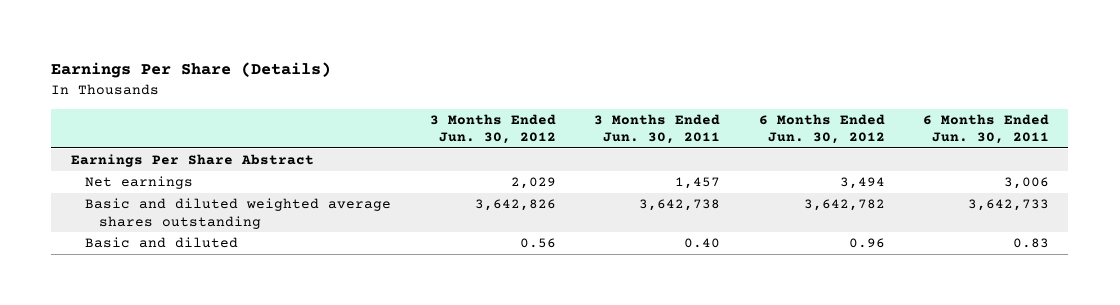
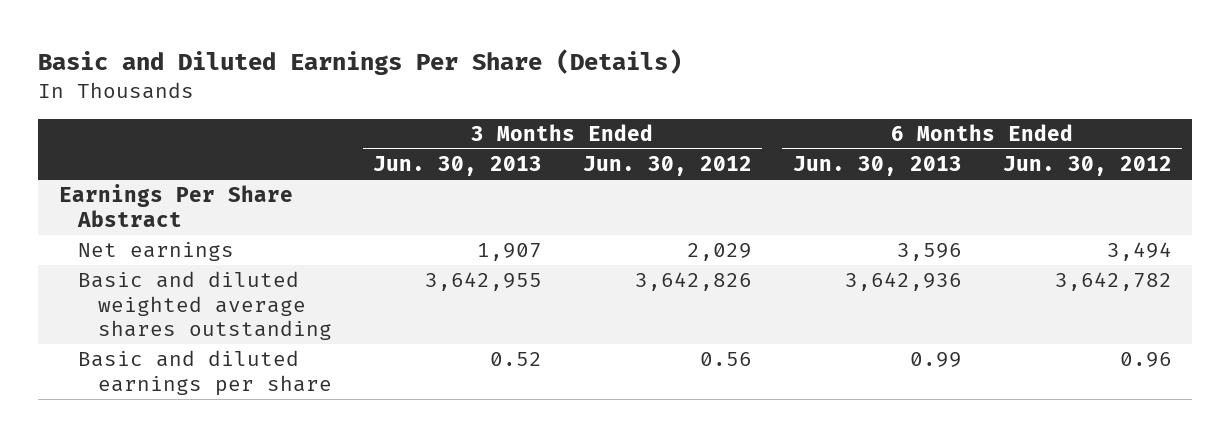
[51,62,332,79] Earnings Per Share (Details) -> [38,49,683,76] Basic and Diluted Earnings Per Share (Details)
[594,113,721,145] 3 Months Ended Jun. 30, 2011 -> none
[923,113,1050,145] 6 Months Ended Jun. 30, 2011 -> none
none -> [372,156,542,177] Jun. 30, 2013
none -> [792,156,962,177] Jun. 30, 2013
[84,237,238,249] Basic and diluted -> [78,350,332,396] Basic and diluted earnings per share

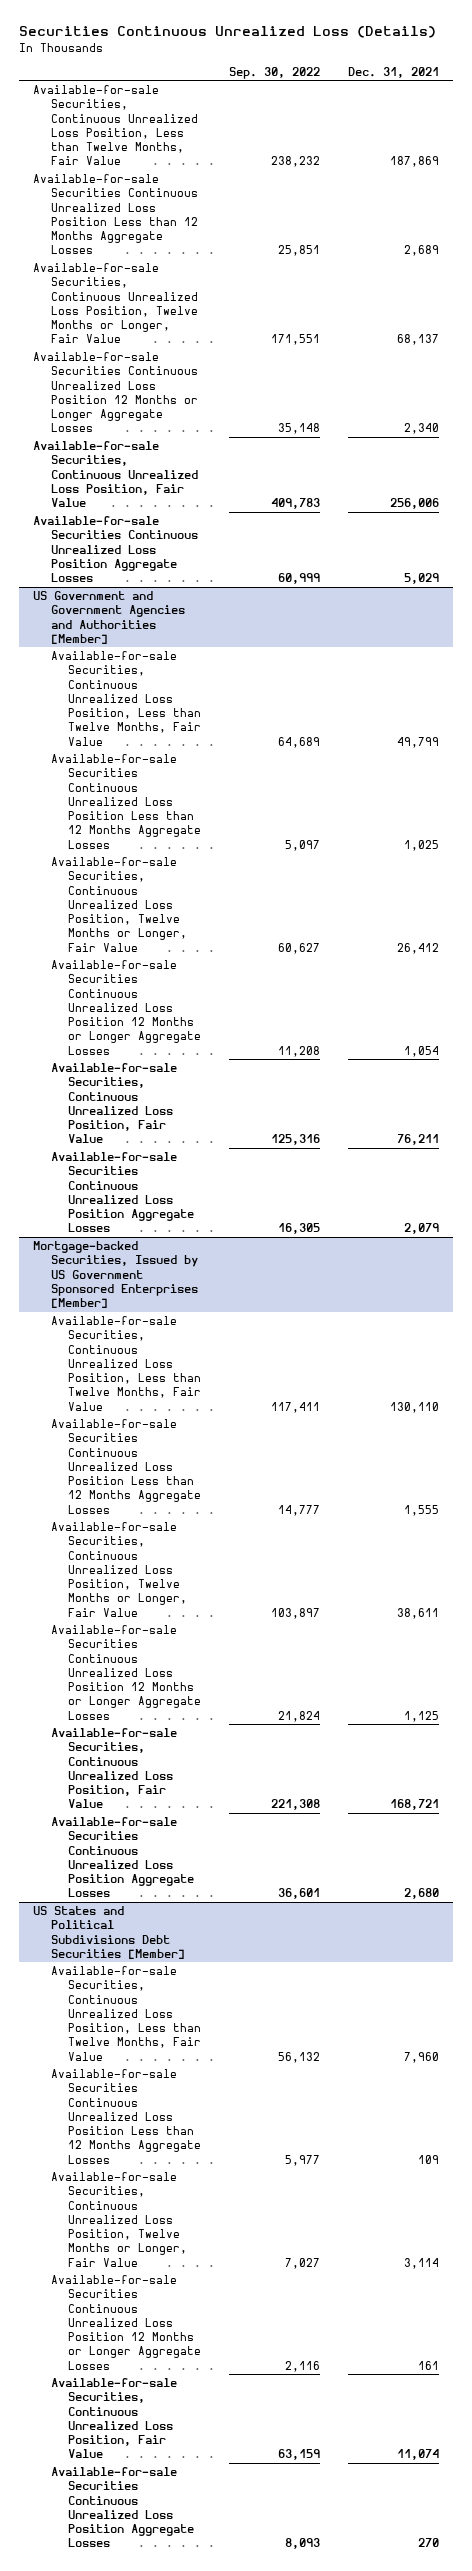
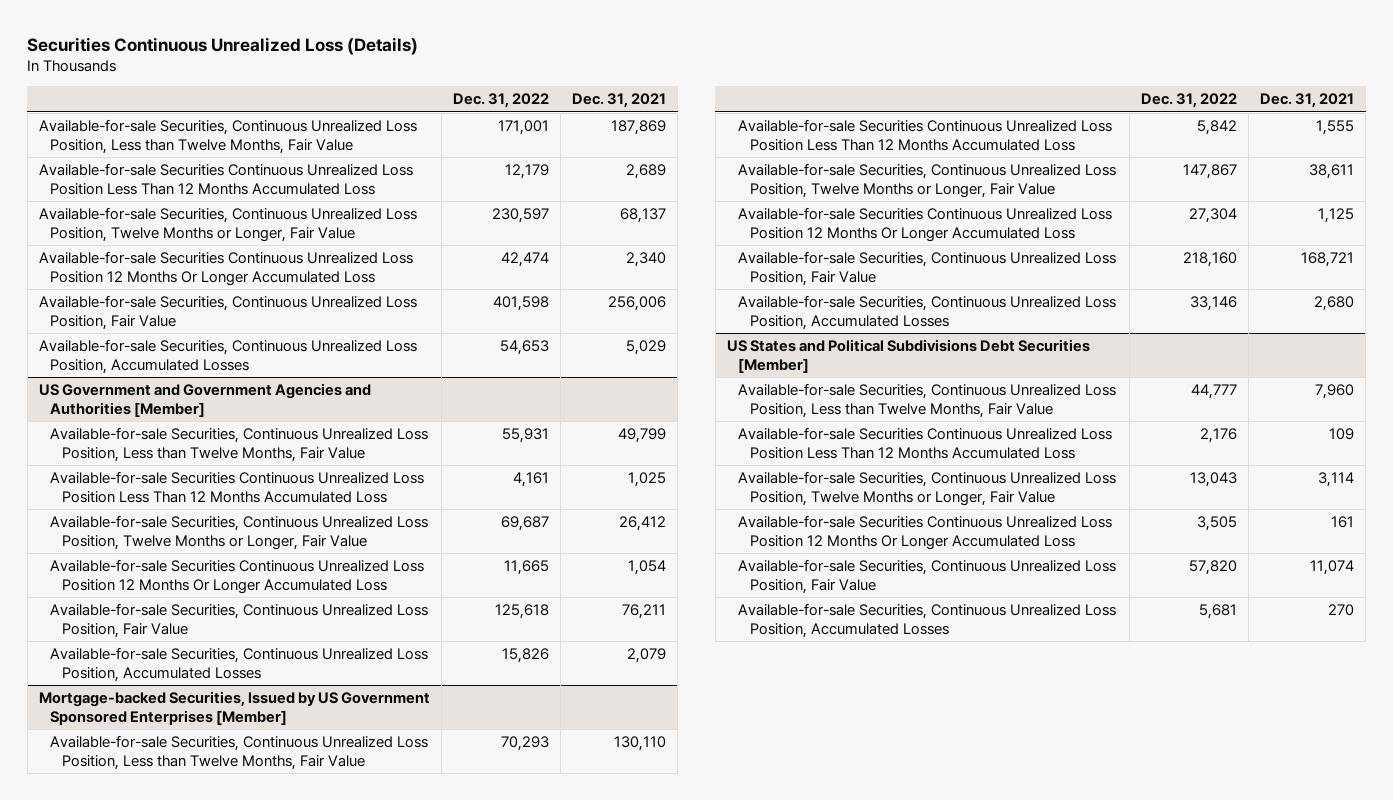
[229,66,321,79] Sep. 30, 2022 -> none
none -> [452,93,549,109] Dec. 31, 2022
[33,173,198,255] Available-for-sale Securities Continuous Unrealized Loss Position Less than 12 Months Aggregate Losses -> [38,163,413,195] Available-for-sale Securities Continuous Unrealized Loss Position Less Than 12 Months Accumulated Loss
[33,351,198,433] Available-for-sale Securities Continuous Unrealized Loss Position 12 Months or Longer Aggregate Losses -> [38,251,413,286] Available-for-sale Securities Continuous Unrealized Loss Position 12 Months Or Longer Accumulated Loss
[33,515,198,583] Available-for-sale Securities Continuous Unrealized Loss Position Aggregate Losses -> [38,339,417,374] Available-for-sale Securities, Continuous Unrealized Loss Position, Accumulated Losses
[50,753,202,849] Available-for-sale Securities Continuous Unrealized Loss Position Less than 12 Months Aggregate Losses -> [50,471,425,503] Available-for-sale Securities Continuous Unrealized Loss Position Less Than 12 Months Accumulated Loss
[50,959,202,1055] Available-for-sale Securities Continuous Unrealized Loss Position 12 Months or Longer Aggregate Losses -> [50,559,425,594] Available-for-sale Securities Continuous Unrealized Loss Position 12 Months Or Longer Accumulated Loss
[50,1151,195,1233] Available-for-sale Securities Continuous Unrealized Loss Position Aggregate Losses -> [50,647,429,682] Available-for-sale Securities, Continuous Unrealized Loss Position, Accumulated Losses
[50,1418,202,1514] Available-for-sale Securities Continuous Unrealized Loss Position Less than 12 Months Aggregate Losses -> [738,119,1113,151] Available-for-sale Securities Continuous Unrealized Loss Position Less Than 12 Months Accumulated Loss
[50,1624,202,1720] Available-for-sale Securities Continuous Unrealized Loss Position 12 Months or Longer Aggregate Losses -> [738,207,1113,242] Available-for-sale Securities Continuous Unrealized Loss Position 12 Months Or Longer Accumulated Loss
[50,1816,195,1898] Available-for-sale Securities Continuous Unrealized Loss Position Aggregate Losses -> [738,295,1117,330] Available-for-sale Securities, Continuous Unrealized Loss Position, Accumulated Losses
[50,2068,202,2164] Available-for-sale Securities Continuous Unrealized Loss Position Less than 12 Months Aggregate Losses -> [738,427,1113,459] Available-for-sale Securities Continuous Unrealized Loss Position Less Than 12 Months Accumulated Loss
[50,2274,202,2370] Available-for-sale Securities Continuous Unrealized Loss Position 12 Months or Longer Aggregate Losses -> [738,515,1113,550] Available-for-sale Securities Continuous Unrealized Loss Position 12 Months Or Longer Accumulated Loss
[50,2466,195,2548] Available-for-sale Securities Continuous Unrealized Loss Position Aggregate Losses -> [738,603,1117,638] Available-for-sale Securities, Continuous Unrealized Loss Position, Accumulated Losses

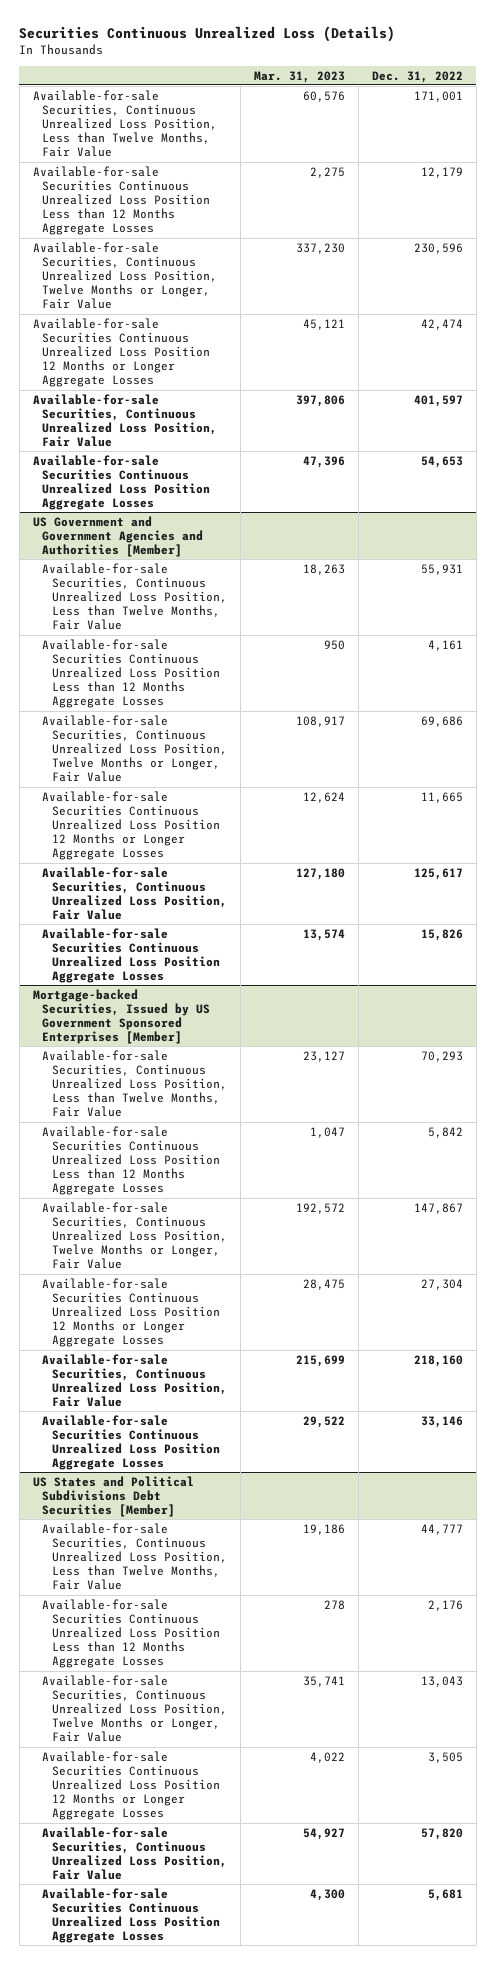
[571,93,666,109] Dec. 31, 2021 -> none
none -> [253,70,345,83] Mar. 31, 2023
[38,163,413,195] Available-for-sale Securities Continuous Unrealized Loss Position Less Than 12 Months Accumulated Loss -> [32,165,211,236] Available-for-sale Securities Continuous Unrealized Loss Position Less than 12 Months Aggregate Losses
[491,208,549,224] 230,597 -> [413,242,463,254] 230,596
[38,251,413,286] Available-for-sale Securities Continuous Unrealized Loss Position 12 Months Or Longer Accumulated Loss -> [32,317,211,388] Available-for-sale Securities Continuous Unrealized Loss Position 12 Months or Longer Aggregate Losses
[492,296,549,312] 401,598 -> [413,394,463,407] 401,597
[38,339,417,374] Available-for-sale Securities, Continuous Unrealized Loss Position, Accumulated Losses -> [32,454,211,511] Available-for-sale Securities Continuous Unrealized Loss Position Aggregate Losses
[50,471,425,503] Available-for-sale Securities Continuous Unrealized Loss Position Less Than 12 Months Accumulated Loss -> [42,638,220,709] Available-for-sale Securities Continuous Unrealized Loss Position Less than 12 Months Aggregate Losses
[500,516,549,532] 69,687 -> [420,715,463,727] 69,686
[50,559,425,594] Available-for-sale Securities Continuous Unrealized Loss Position 12 Months Or Longer Accumulated Loss -> [42,790,220,861] Available-for-sale Securities Continuous Unrealized Loss Position 12 Months or Longer Aggregate Losses
[494,604,549,620] 125,618 -> [413,867,463,880] 125,617
[50,647,429,682] Available-for-sale Securities, Continuous Unrealized Loss Position, Accumulated Losses -> [42,927,220,984] Available-for-sale Securities Continuous Unrealized Loss Position Aggregate Losses
[738,119,1113,151] Available-for-sale Securities Continuous Unrealized Loss Position Less Than 12 Months Accumulated Loss -> [42,1125,220,1196] Available-for-sale Securities Continuous Unrealized Loss Position Less than 12 Months Aggregate Losses
[738,207,1113,242] Available-for-sale Securities Continuous Unrealized Loss Position 12 Months Or Longer Accumulated Loss -> [42,1277,220,1348] Available-for-sale Securities Continuous Unrealized Loss Position 12 Months or Longer Aggregate Losses
[738,295,1117,330] Available-for-sale Securities, Continuous Unrealized Loss Position, Accumulated Losses -> [42,1414,220,1471] Available-for-sale Securities Continuous Unrealized Loss Position Aggregate Losses
[738,427,1113,459] Available-for-sale Securities Continuous Unrealized Loss Position Less Than 12 Months Accumulated Loss -> [42,1598,220,1669] Available-for-sale Securities Continuous Unrealized Loss Position Less than 12 Months Aggregate Losses
[738,515,1113,550] Available-for-sale Securities Continuous Unrealized Loss Position 12 Months Or Longer Accumulated Loss -> [42,1750,220,1821] Available-for-sale Securities Continuous Unrealized Loss Position 12 Months or Longer Aggregate Losses
[738,603,1117,638] Available-for-sale Securities, Continuous Unrealized Loss Position, Accumulated Losses -> [42,1887,220,1944] Available-for-sale Securities Continuous Unrealized Loss Position Aggregate Losses

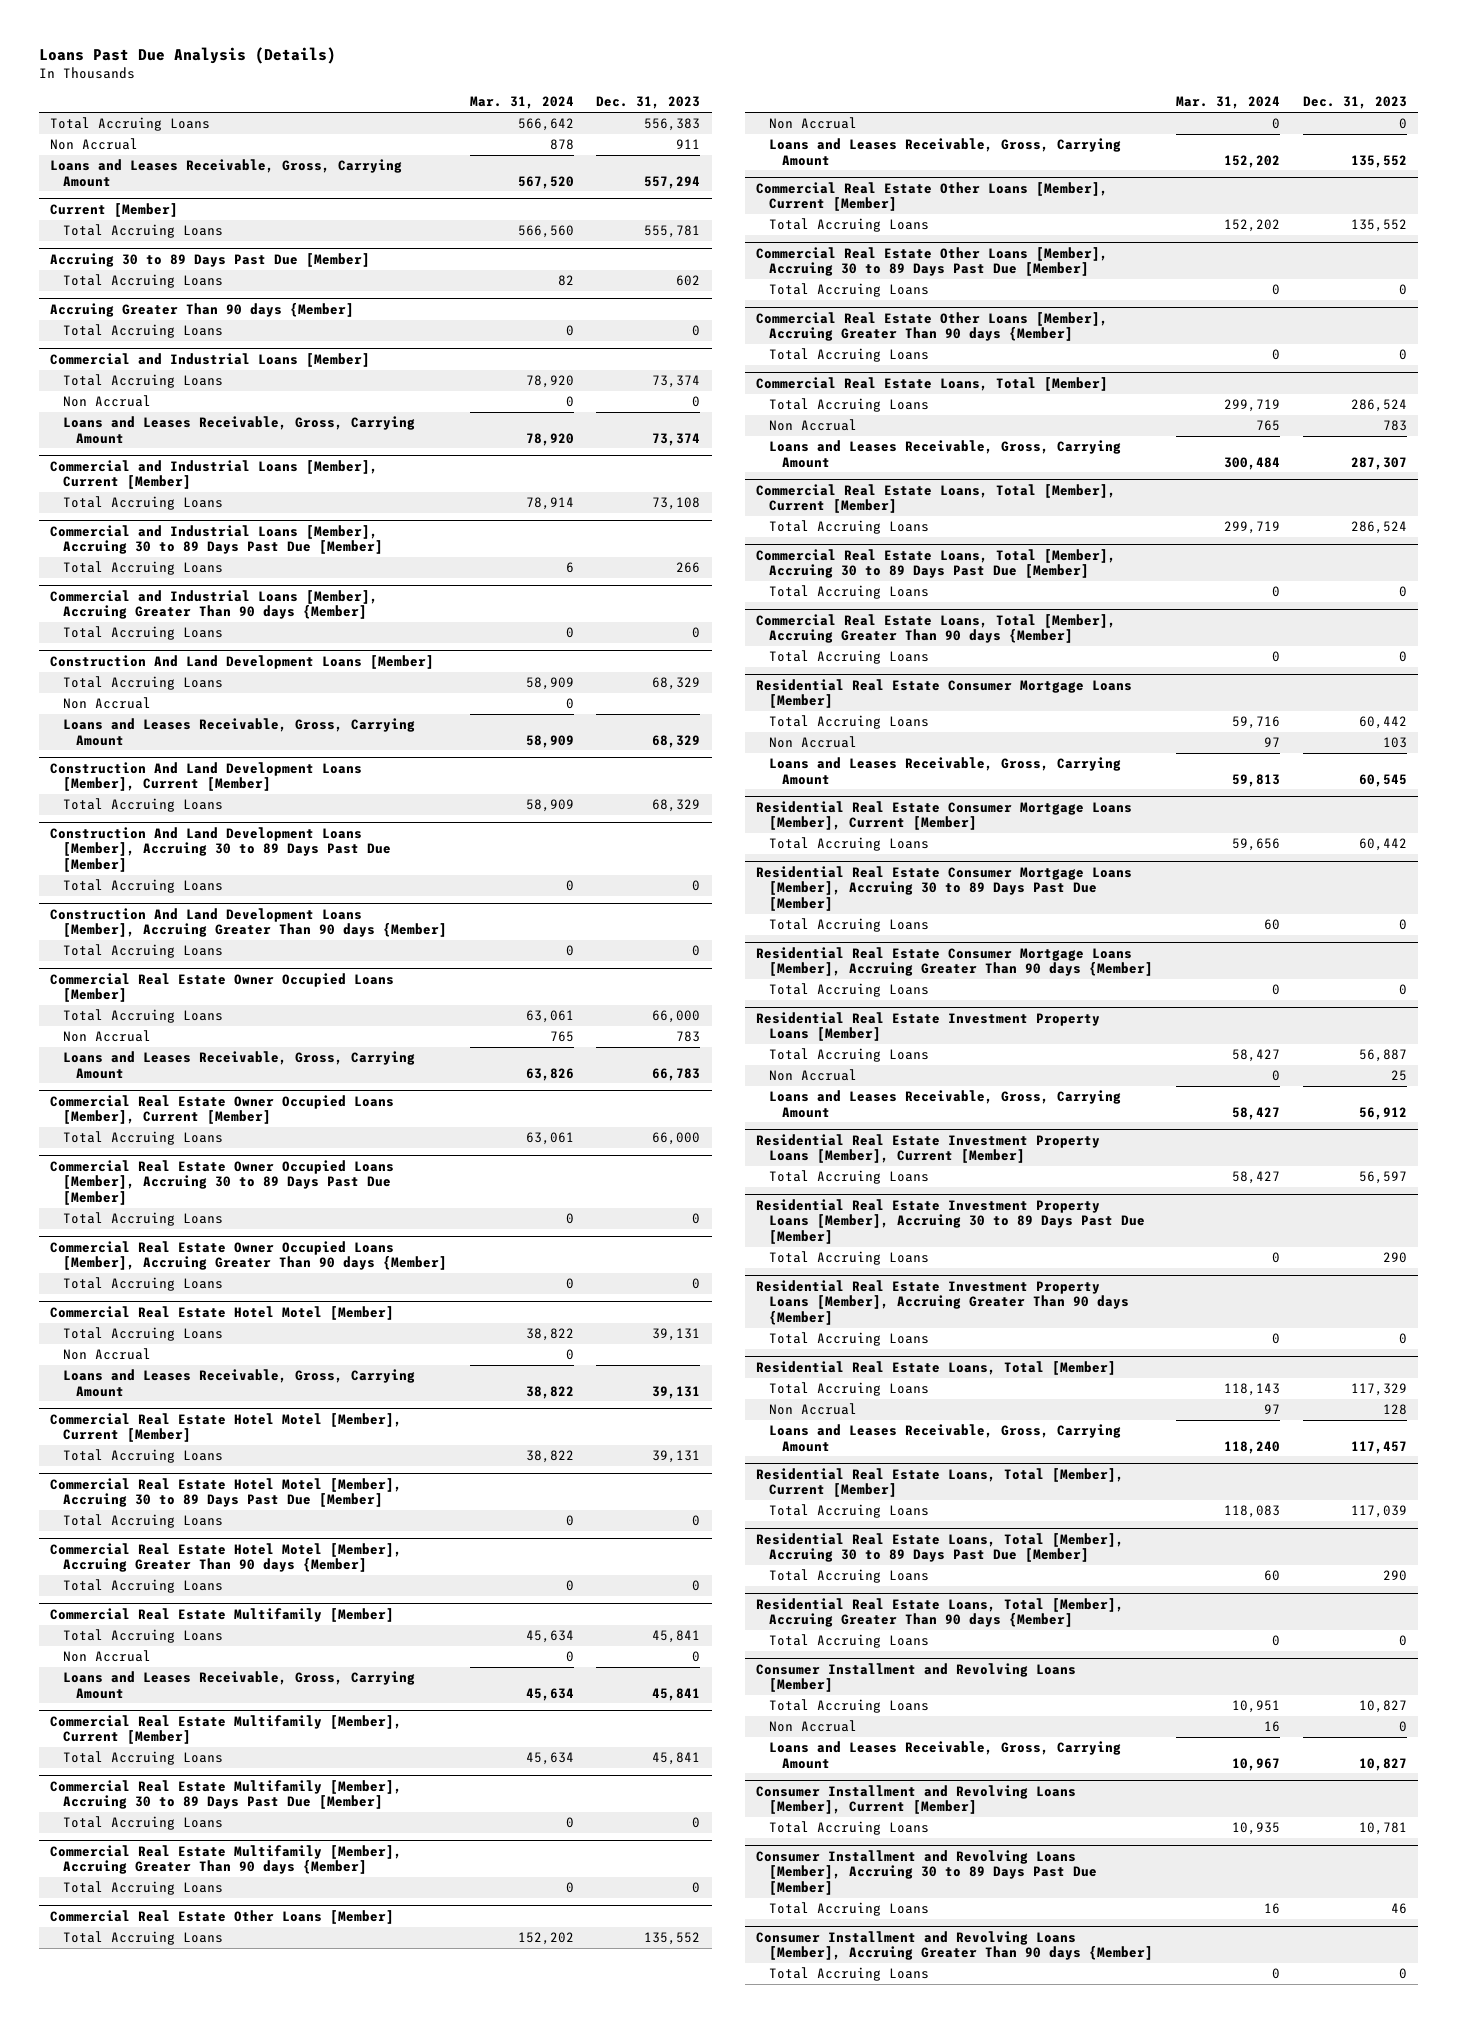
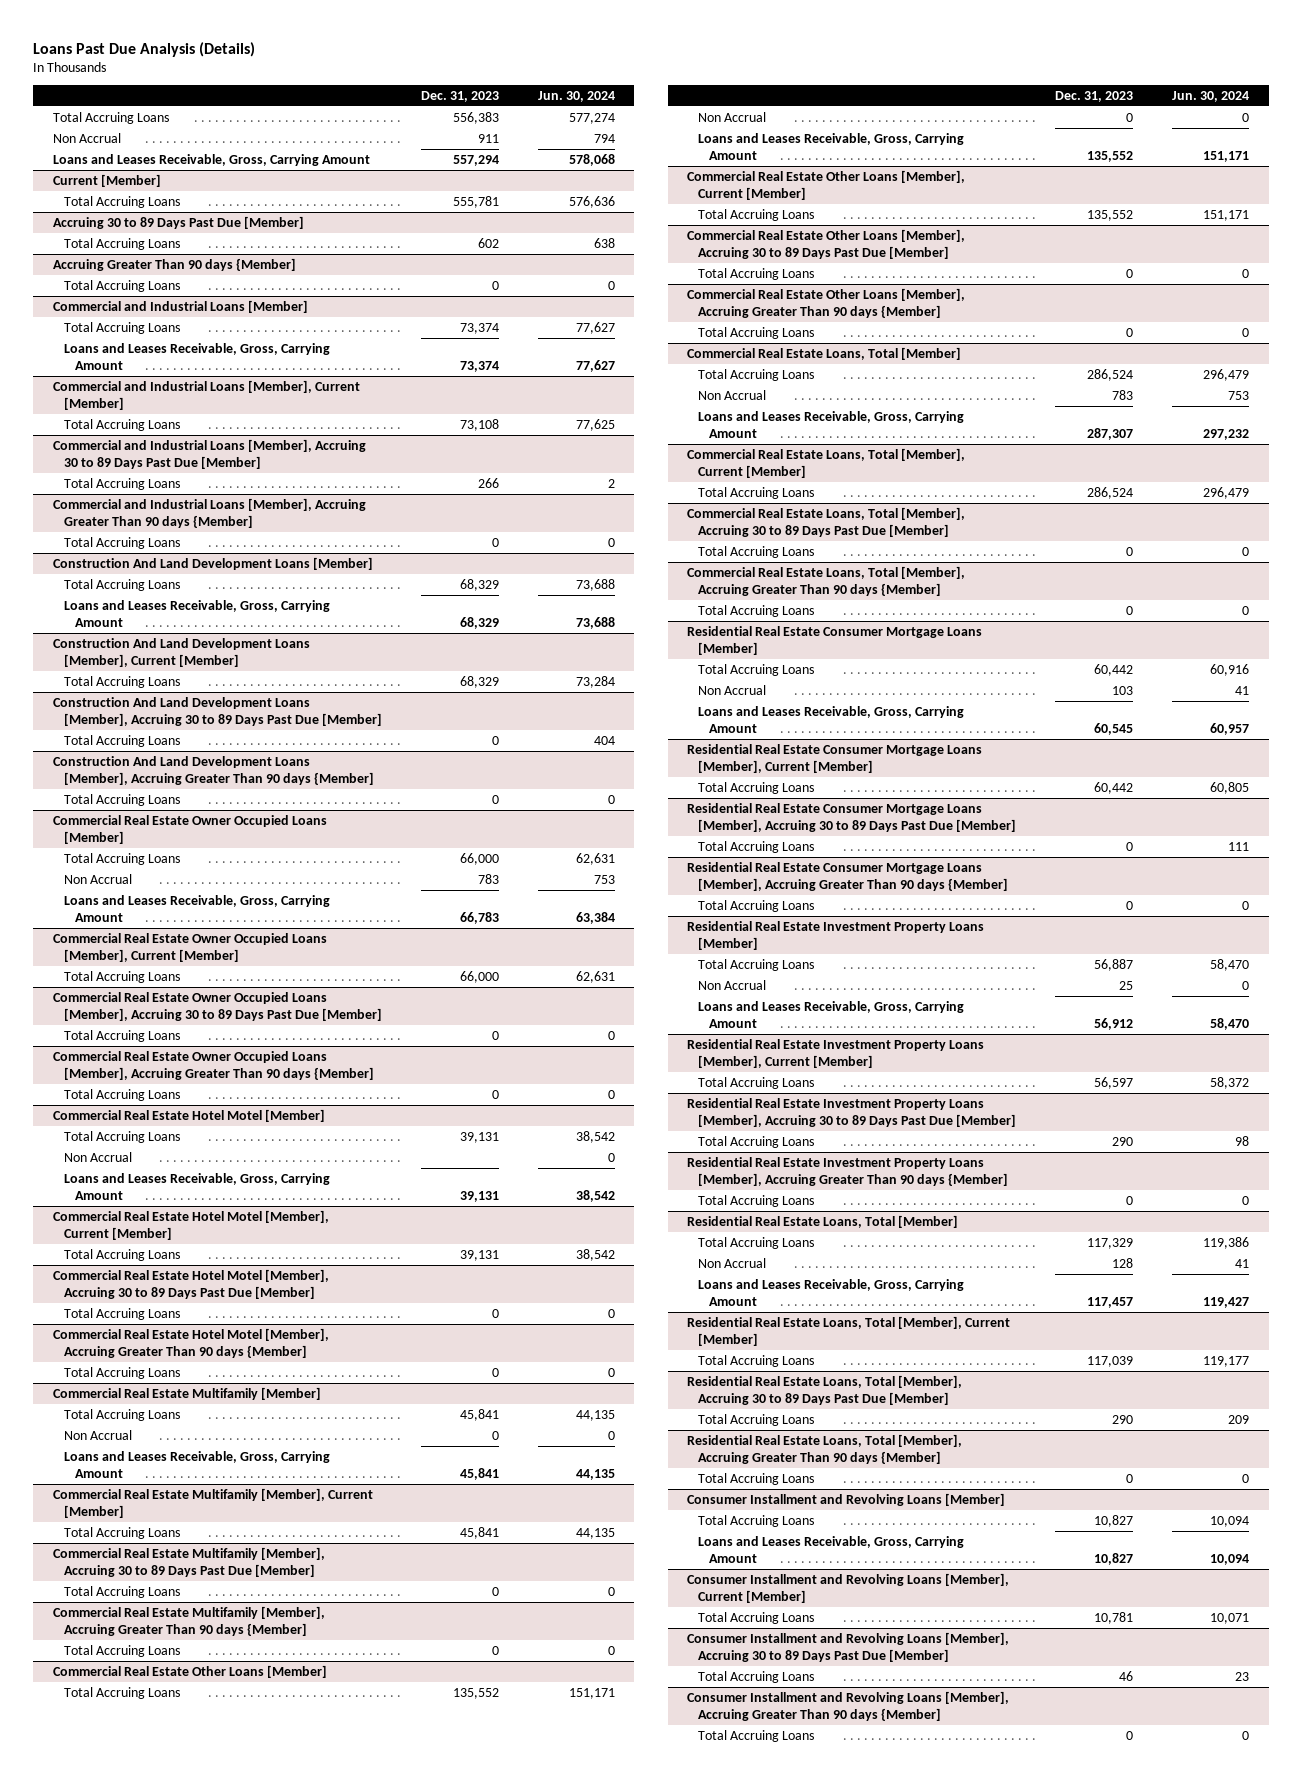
[469,96,574,110] Mar. 31, 2024 -> none
none -> [537,91,615,103] Jun. 30, 2024
[63,395,152,408] Non Accrual -> none
[63,697,152,710] Non Accrual -> none
[769,1720,858,1733] Non Accrual -> none

